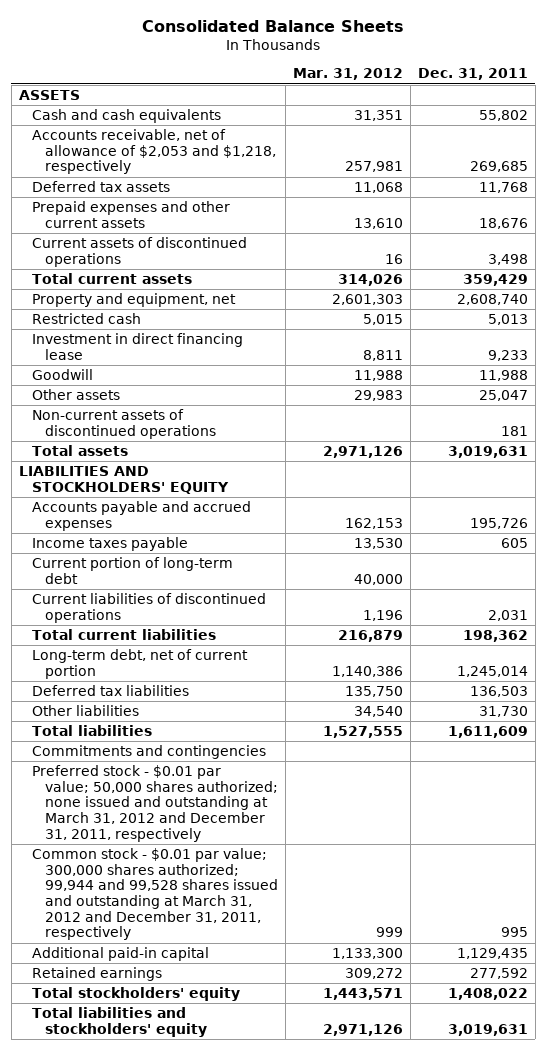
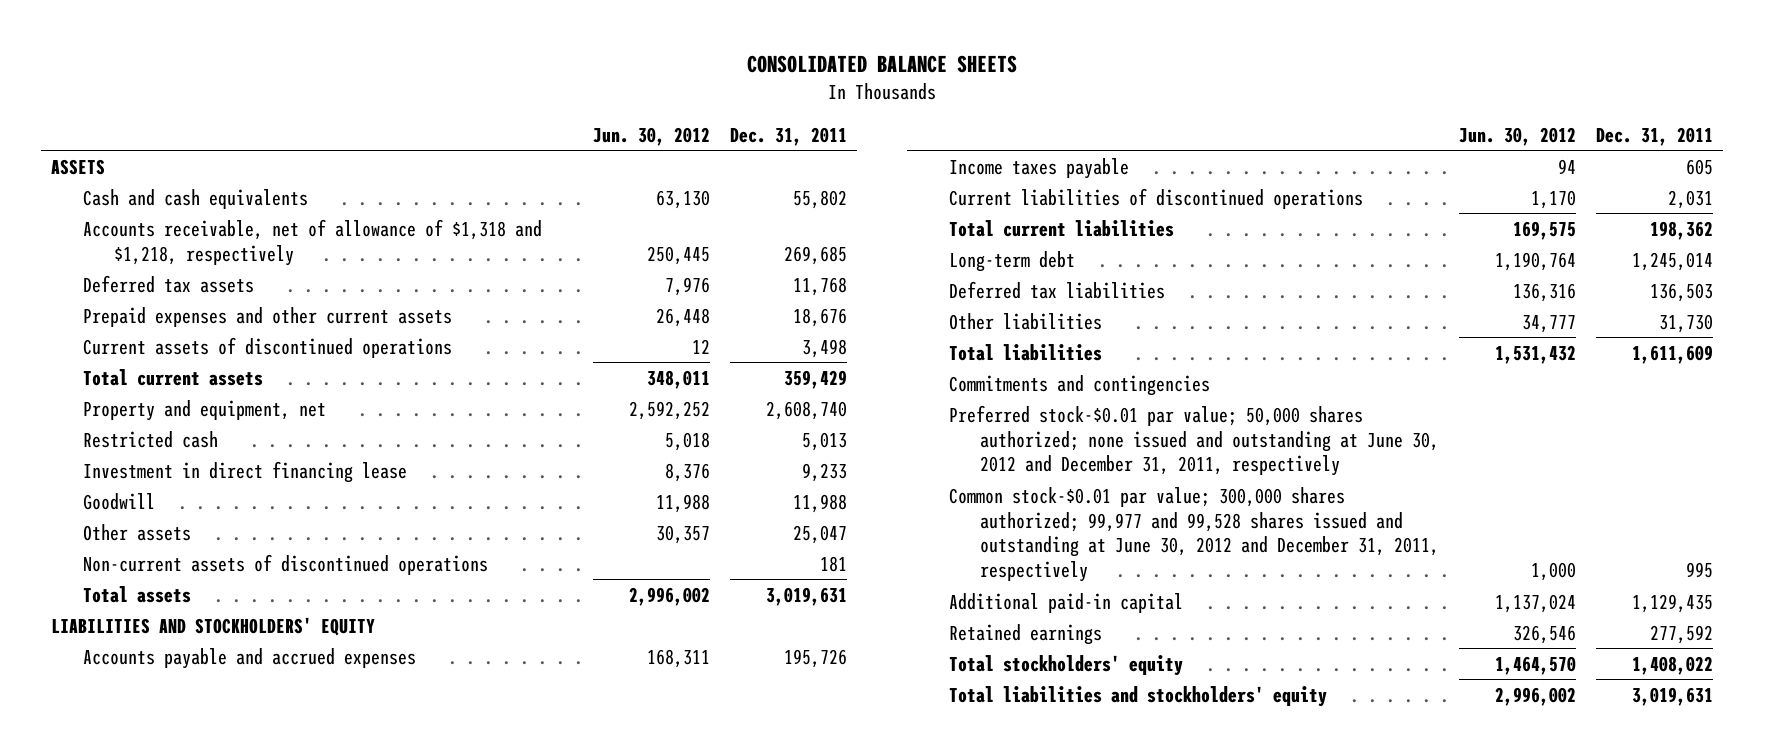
[142,19,405,32] Consolidated Balance Sheets -> [747,55,1018,74] CONSOLIDATED BALANCE SHEETS
[293,68,404,81] Mar. 31, 2012 -> none
none -> [593,126,711,146] Jun. 30, 2012
[31,129,277,175] Accounts receivable, net of allowance of $2,053 and $1,218, respectively -> [82,218,542,266] Accounts receivable, net of allowance of $1,318 and $1,218, respectively
[31,557,233,584] Current portion of long-term debt -> none
[31,649,248,679] Long-term debt, net of current portion -> [948,250,1075,272] Long-term debt
[31,765,279,842] Preferred stock - $0.01 par value; 50,000 shares authorized; none issued and outstanding at March 31, 2012 and December 31, 2011, respectively -> [948,404,1440,477] Preferred stock-$0.01 par value; 50,000 shares authorized; none issued and outstanding at June 30, 2012 and December 31, 2011, respectively
[31,848,279,941] Common stock - $0.01 par value; 300,000 shares authorized; 99,944 and 99,528 shares issued and outstanding at March 31, 2012 and December 31, 2011, respectively -> [948,486,1440,583] Common stock-$0.01 par value; 300,000 shares authorized; 99,977 and 99,528 shares issued and outstanding at June 30, 2012 and December 31, 2011, respectively

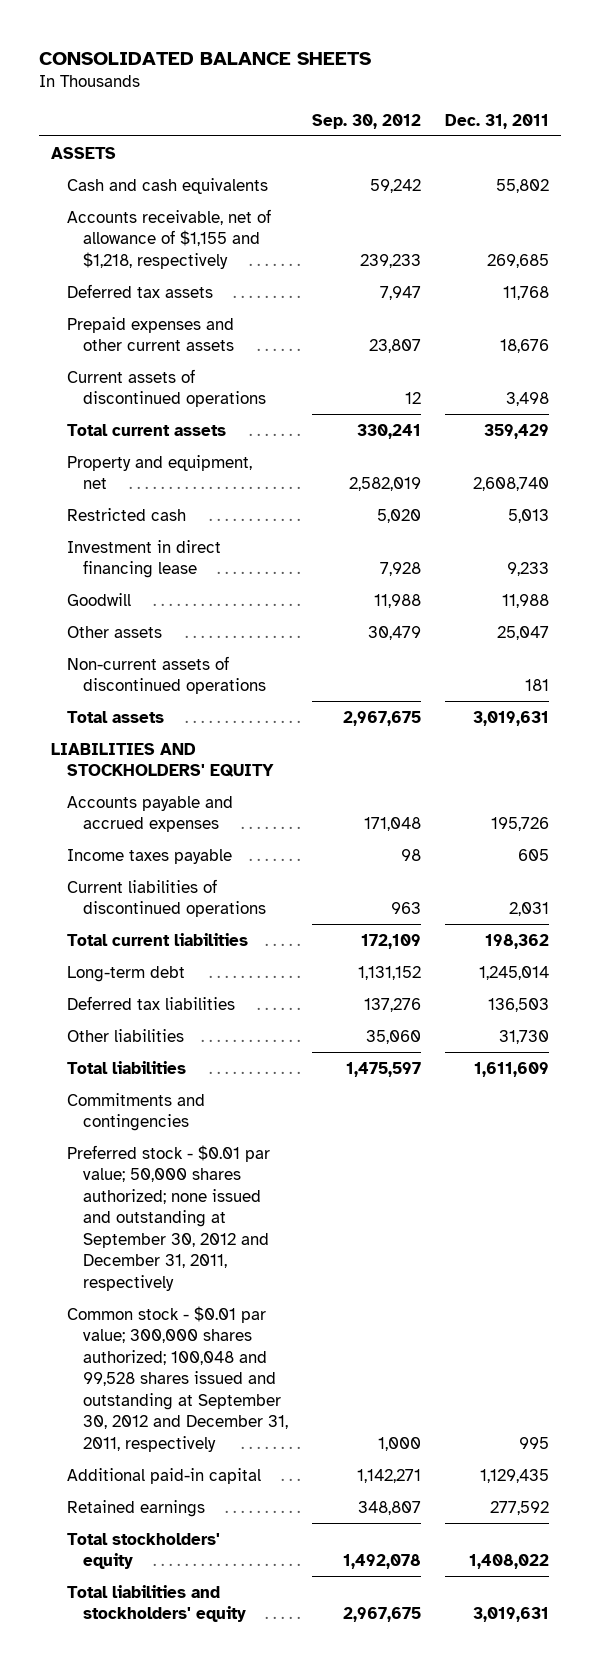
[593,126,711,146] Jun. 30, 2012 -> none
none -> [312,113,422,129] Sep. 30, 2012
[82,218,542,266] Accounts receivable, net of allowance of $1,318 and $1,218, respectively -> [67,208,272,269] Accounts receivable, net of allowance of $1,155 and $1,218, respectively
[948,404,1440,477] Preferred stock-$0.01 par value; 50,000 shares authorized; none issued and outstanding at June 30, 2012 and December 31, 2011, respectively -> [67,1144,271,1291] Preferred stock - $0.01 par value; 50,000 shares authorized; none issued and outstanding at September 30, 2012 and December 31, 2011, respectively
[948,486,1440,583] Common stock-$0.01 par value; 300,000 shares authorized; 99,977 and 99,528 shares issued and outstanding at June 30, 2012 and December 31, 2011, respectively -> [67,1305,289,1452] Common stock - $0.01 par value; 300,000 shares authorized; 100,048 and 99,528 shares issued and outstanding at September 30, 2012 and December 31, 2011, respectively

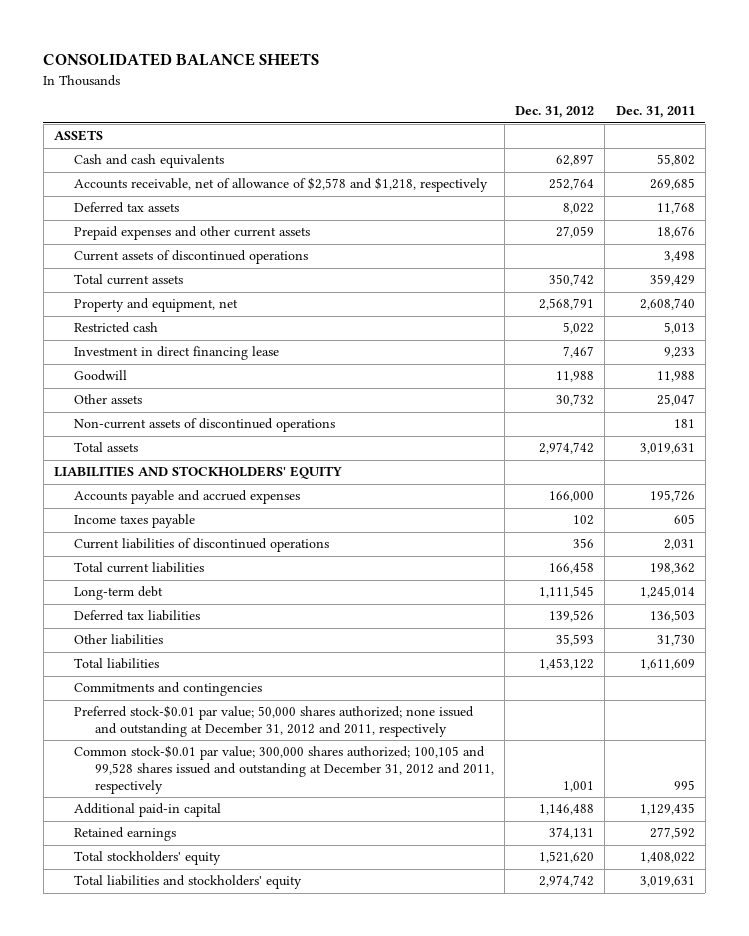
[312,113,422,129] Sep. 30, 2012 -> none
none -> [515,106,595,119] Dec. 31, 2012
[67,208,272,269] Accounts receivable, net of allowance of $1,155 and $1,218, respectively -> [74,177,489,193] Accounts receivable, net of allowance of $2,578 and $1,218, respectively
[67,1144,271,1291] Preferred stock - $0.01 par value; 50,000 shares authorized; none issued and outstanding at September 30, 2012 and December 31, 2011, respectively -> [74,705,475,738] Preferred stock-$0.01 par value; 50,000 shares authorized; none issued and outstanding at December 31, 2012 and 2011, respectively
[67,1305,289,1452] Common stock - $0.01 par value; 300,000 shares authorized; 100,048 and 99,528 shares issued and outstanding at September 30, 2012 and December 31, 2011, respectively -> [74,745,494,794] Common stock-$0.01 par value; 300,000 shares authorized; 100,105 and 99,528 shares issued and outstanding at December 31, 2012 and 2011, respectively

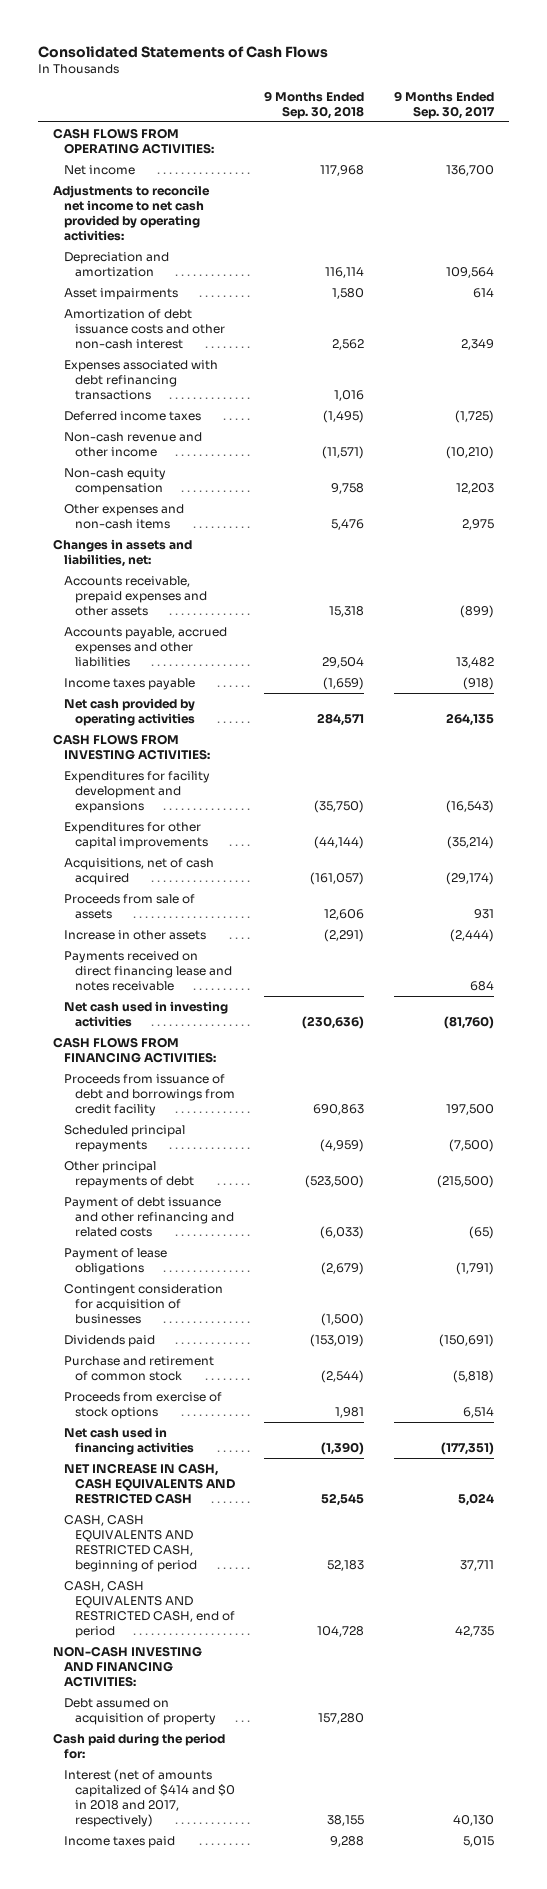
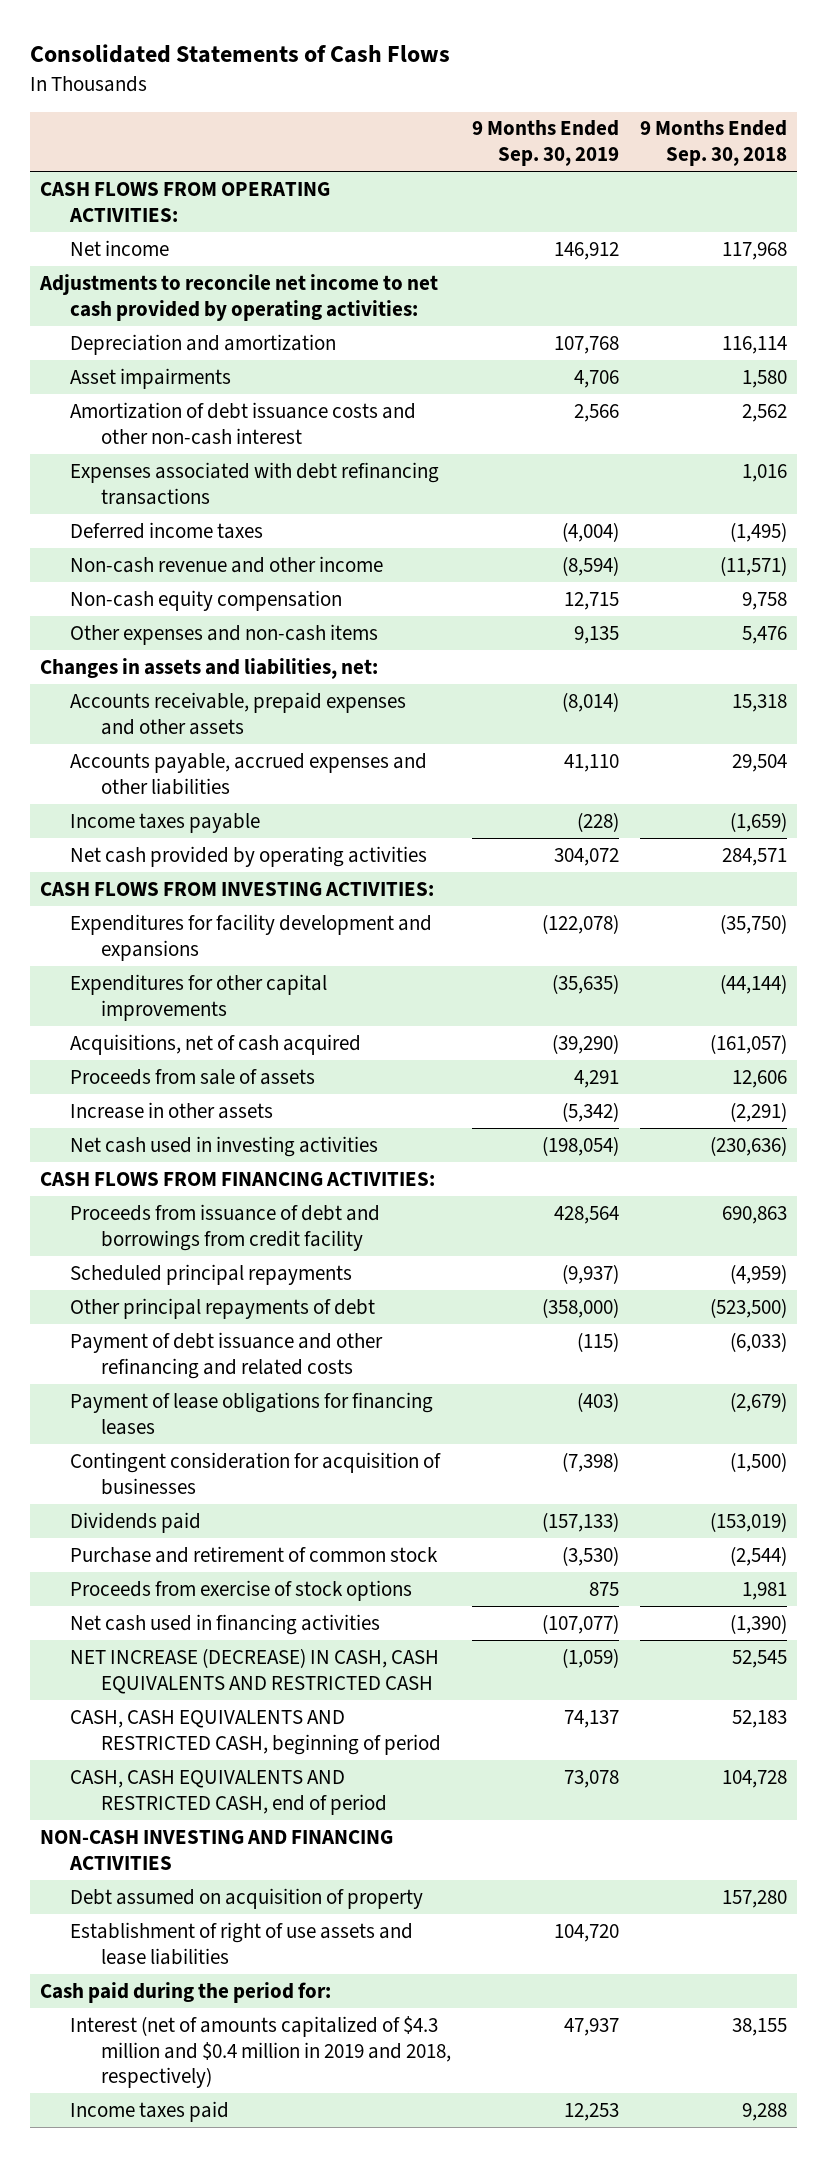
[394,90,496,119] 9 Months Ended Sep. 30, 2017 -> none
none -> [471,120,619,167] 9 Months Ended Sep. 30, 2019
[63,951,232,992] Payments received on direct financing lease and notes receivable -> none
[63,1248,167,1276] Payment of lease obligations -> [70,1391,434,1435] Payment of lease obligations for financing leases
[63,1463,235,1505] NET INCREASE IN CASH, CASH EQUIVALENTS AND RESTRICTED CASH -> [70,1647,440,1694] NET INCREASE (DECREASE) IN CASH, CASH EQUIVALENTS AND RESTRICTED CASH
[52,1646,202,1688] NON-CASH INVESTING AND FINANCING ACTIVITIES: -> [40,1829,394,1870] NON-CASH INVESTING AND FINANCING ACTIVITIES
none -> [70,1921,414,1965] Establishment of right of use assets and lease liabilities
[63,1769,235,1827] Interest (net of amounts capitalized of $414 and $0 in 2018 and 2017, respectively) -> [70,2015,451,2089] Interest (net of amounts capitalized of $4.3 million and $0.4 million in 2019 and 2018, respectively)

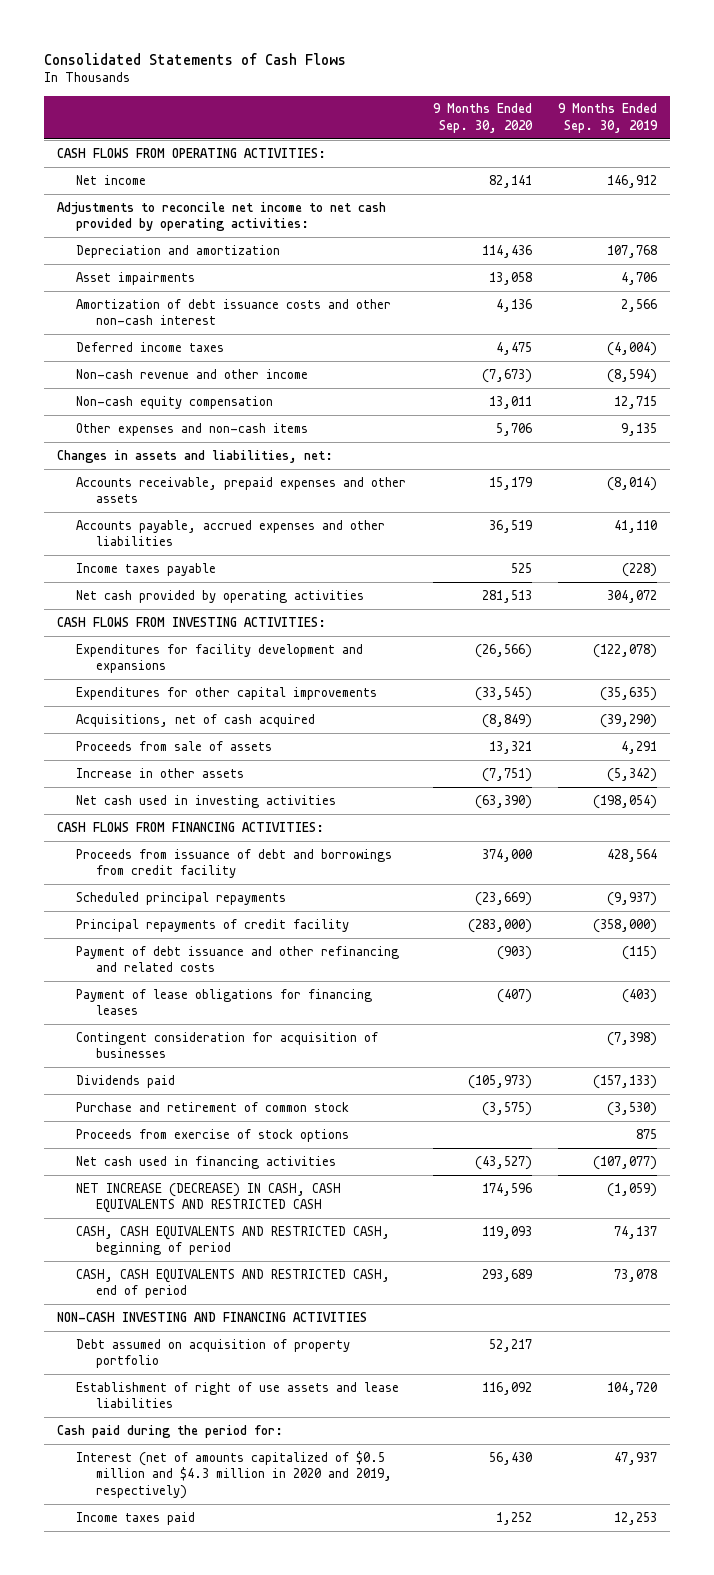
[639,120,787,167] 9 Months Ended Sep. 30, 2018 -> none
none -> [432,103,533,133] 9 Months Ended Sep. 30, 2020
[70,461,440,505] Expenses associated with debt refinancing transactions -> none
[70,1297,376,1319] Other principal repayments of debt -> [76,918,350,932] Principal repayments of credit facility
[70,1887,424,1909] Debt assumed on acquisition of property -> [76,1338,351,1369] Debt assumed on acquisition of property portfolio
[70,2015,451,2089] Interest (net of amounts capitalized of $4.3 million and $0.4 million in 2019 and 2018, respectively) -> [76,1450,392,1499] Interest (net of amounts capitalized of $0.5 million and $4.3 million in 2020 and 2019, respectively)

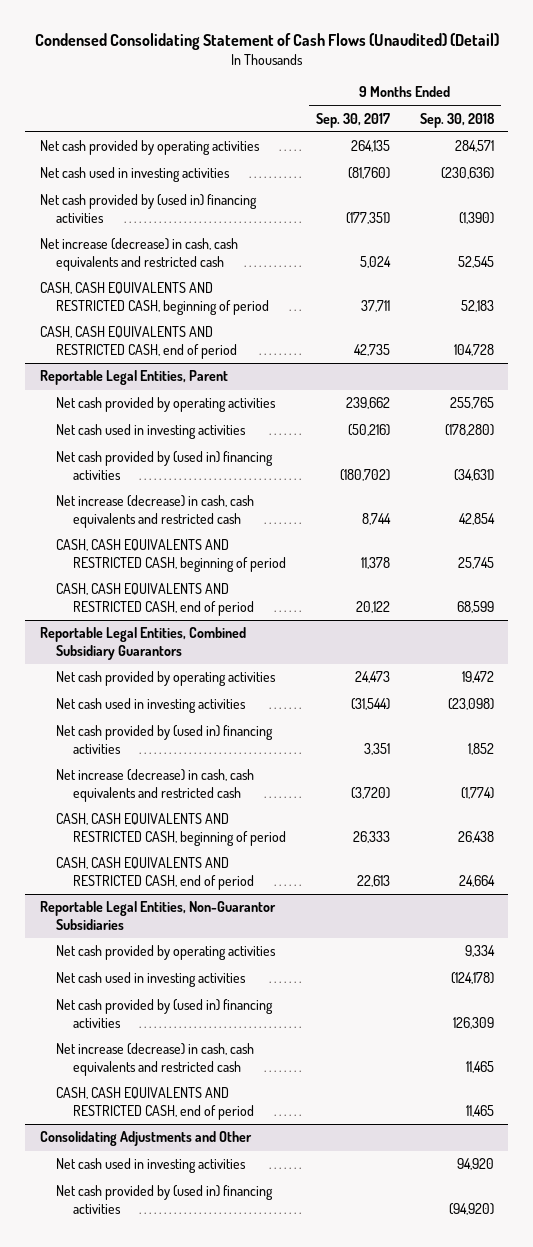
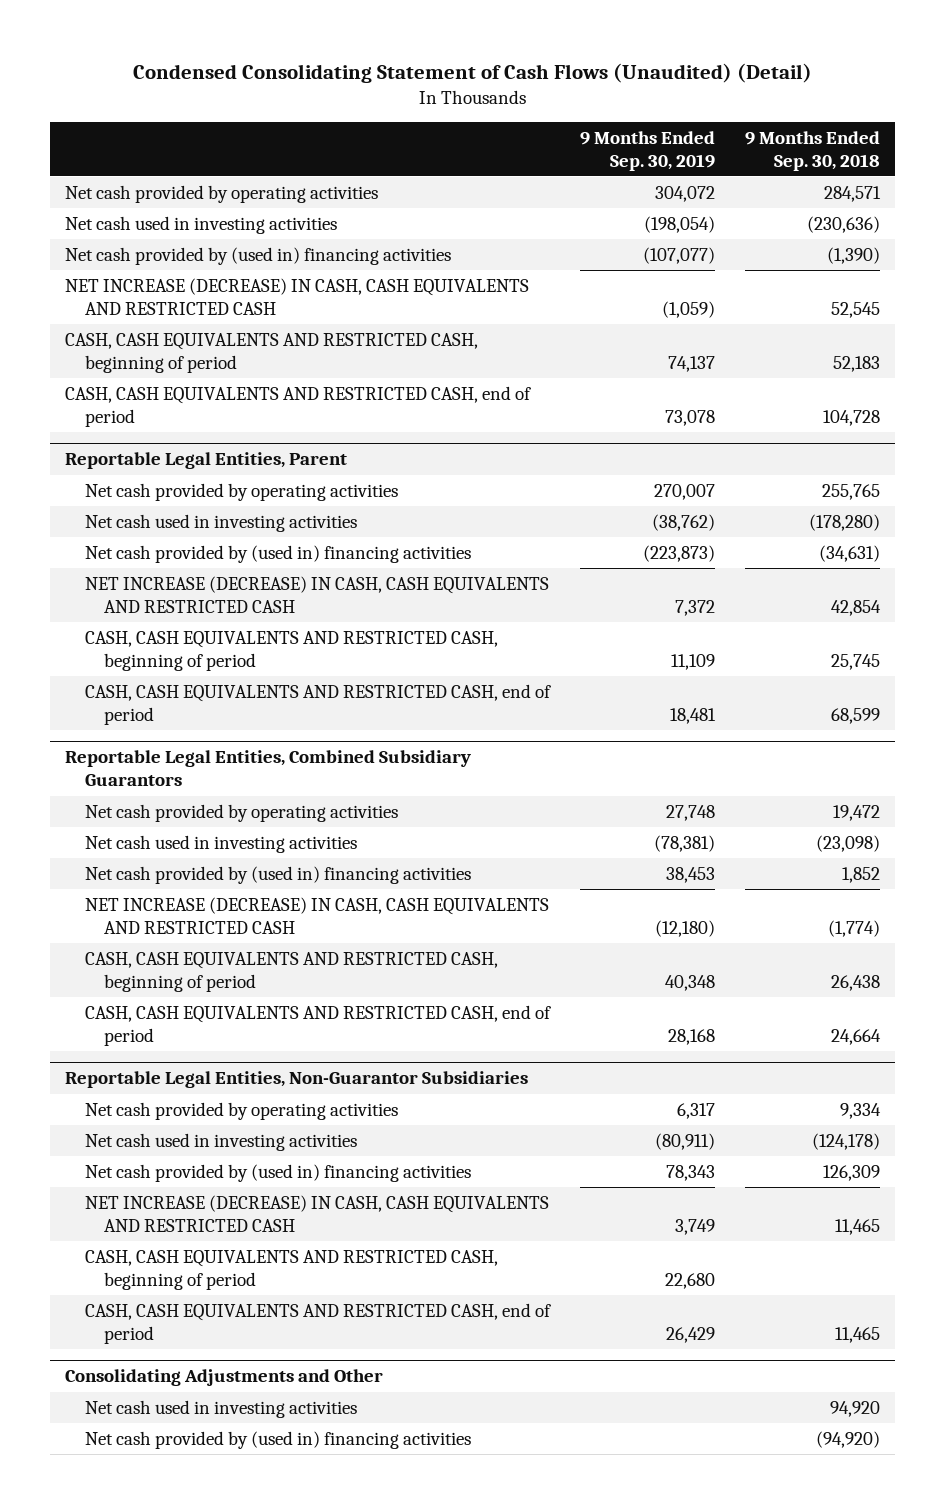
[315,112,390,128] Sep. 30, 2017 -> none
none -> [579,130,715,171] 9 Months Ended Sep. 30, 2019
[39,238,238,271] Net increase (decrease) in cash, cash equivalents and restricted cash -> [65,277,530,315] NET INCREASE (DECREASE) IN CASH, CASH EQUIVALENTS AND RESTRICTED CASH
[56,495,255,528] Net increase (decrease) in cash, cash equivalents and restricted cash -> [84,575,549,613] NET INCREASE (DECREASE) IN CASH, CASH EQUIVALENTS AND RESTRICTED CASH
[56,769,255,802] Net increase (decrease) in cash, cash equivalents and restricted cash -> [84,896,549,934] NET INCREASE (DECREASE) IN CASH, CASH EQUIVALENTS AND RESTRICTED CASH
[56,1043,255,1076] Net increase (decrease) in cash, cash equivalents and restricted cash -> [84,1194,549,1232] NET INCREASE (DECREASE) IN CASH, CASH EQUIVALENTS AND RESTRICTED CASH
none -> [84,1249,498,1290] CASH, CASH EQUIVALENTS AND RESTRICTED CASH, beginning of period

